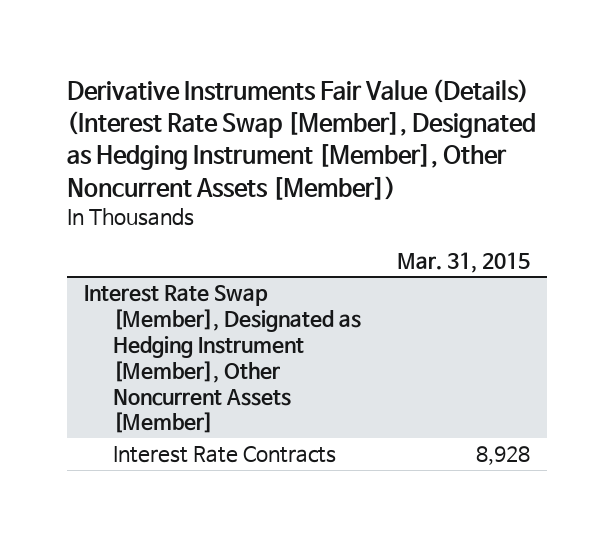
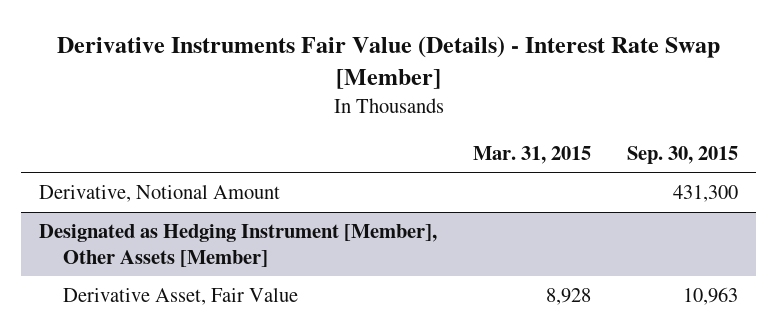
[66,78,536,200] Derivative Instruments Fair Value (Details) (Interest Rate Swap [Member], Designated as Hedging Instrument [Member], Other Noncurrent Assets [Member]) -> [56,35,720,90] Derivative Instruments Fair Value (Details) - Interest Rate Swap [Member]
none -> [627,145,739,164] Sep. 30, 2015
none -> [38,185,280,203] Derivative, Notional Amount
[84,285,362,434] Interest Rate Swap [Member], Designated as Hedging Instrument [Member], Other Noncurrent Assets [Member] -> [38,224,437,267] Designated as Hedging Instrument [Member], Other Assets [Member]
[113,446,337,464] Interest Rate Contracts -> [62,288,298,306] Derivative Asset, Fair Value

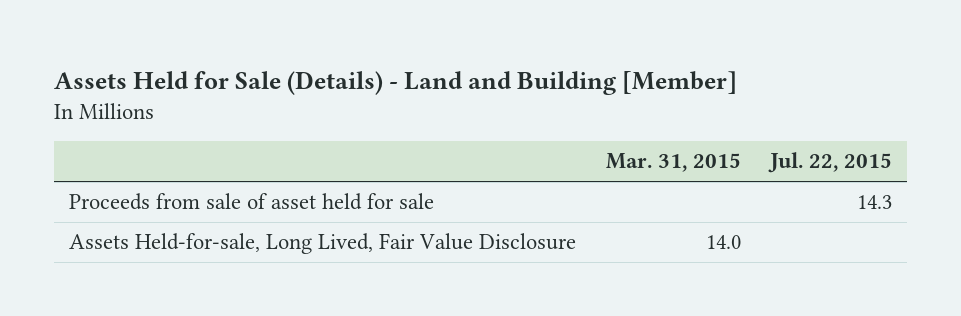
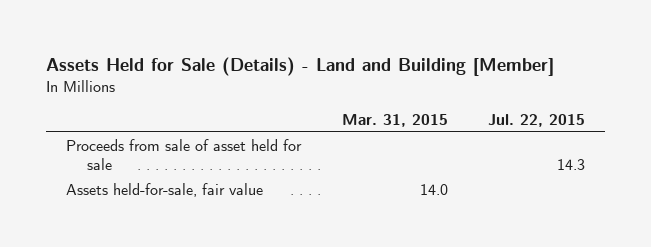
[68,233,576,255] Assets Held-for-sale, Long Lived, Fair Value Disclosure -> [66,182,264,197] Assets held-for-sale, fair value

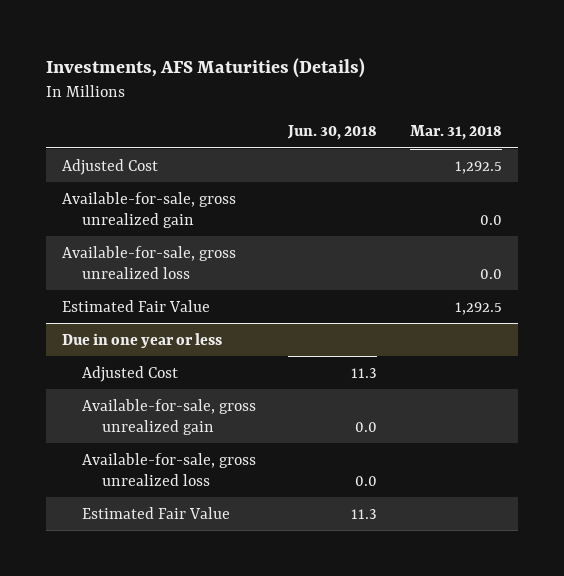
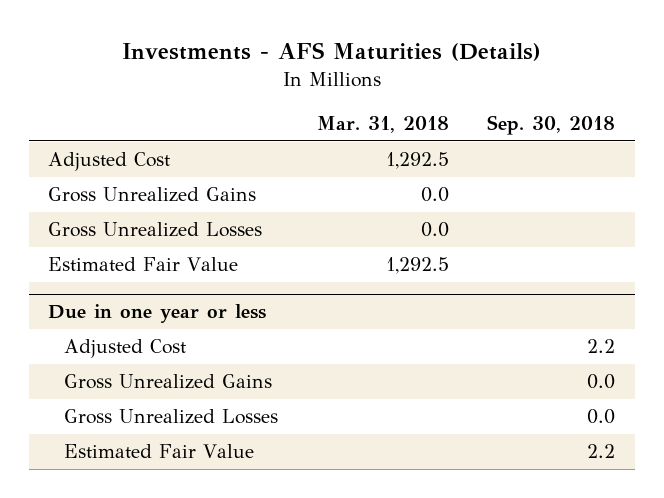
[46,58,366,79] Investments, AFS Maturities (Details) -> [121,42,541,62] Investments - AFS Maturities (Details)
[287,125,378,141] Jun. 30, 2018 -> none
none -> [487,114,616,135] Sep. 30, 2018
[62,191,237,228] Available-for-sale, gross unrealized gain -> [48,187,257,203] Gross Unrealized Gains
[62,245,237,279] Available-for-sale, gross unrealized loss -> [48,222,263,238] Gross Unrealized Losses
[82,398,257,435] Available-for-sale, gross unrealized gain -> [64,374,273,390] Gross Unrealized Gains
[82,452,257,486] Available-for-sale, gross unrealized loss -> [64,409,279,425] Gross Unrealized Losses

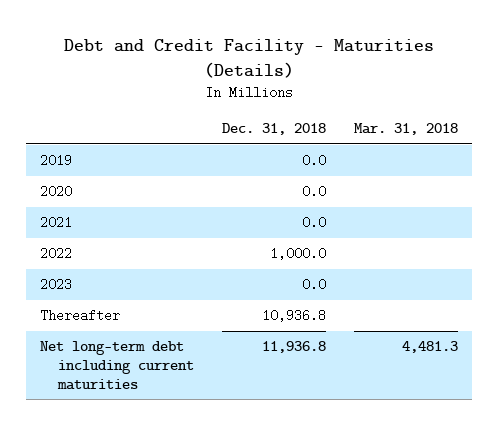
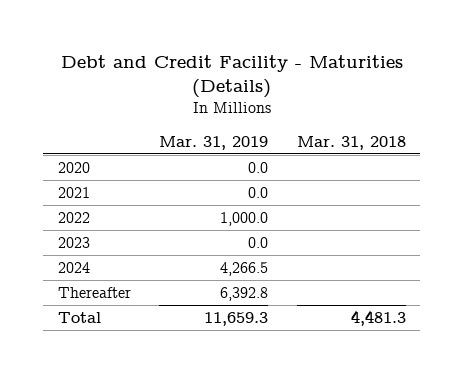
[221,123,326,136] Dec. 31, 2018 -> none
none -> [159,135,269,150] Mar. 31, 2019
[40,154,73,168] 2019 -> none
none -> [57,261,90,273] 2024
[40,341,194,390] Net long-term debt including current maturities -> [57,311,101,323] Total

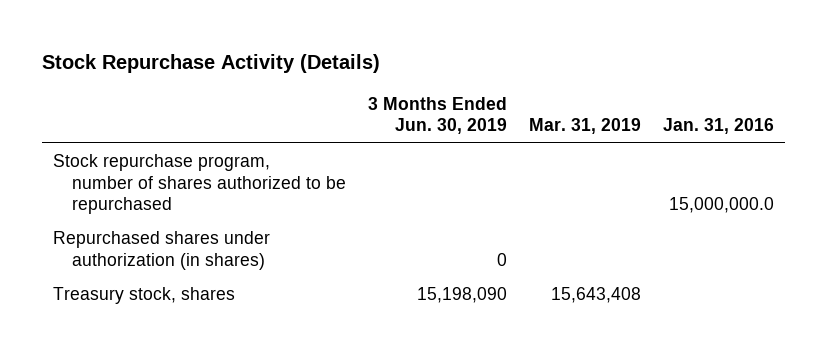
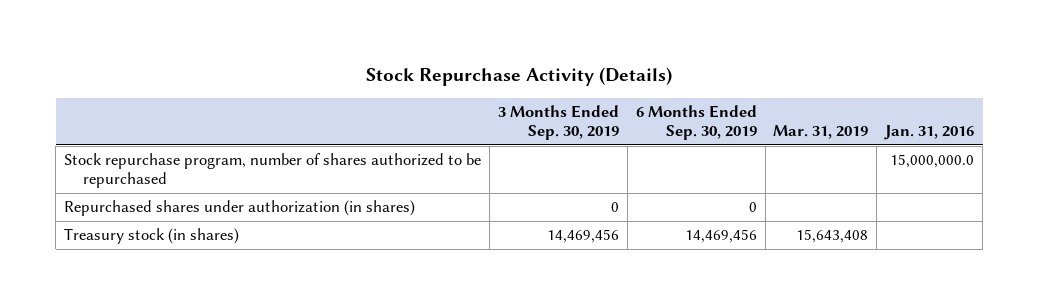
[367,96,507,135] 3 Months Ended Jun. 30, 2019 -> none
none -> [497,105,619,141] 3 Months Ended Sep. 30, 2019
none -> [635,105,757,141] 6 Months Ended Sep. 30, 2019
[53,287,236,305] Treasury stock, shares -> [64,228,240,245] Treasury stock (in shares)

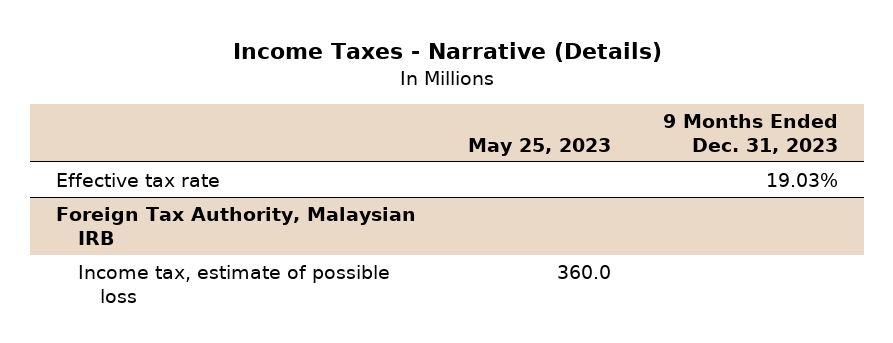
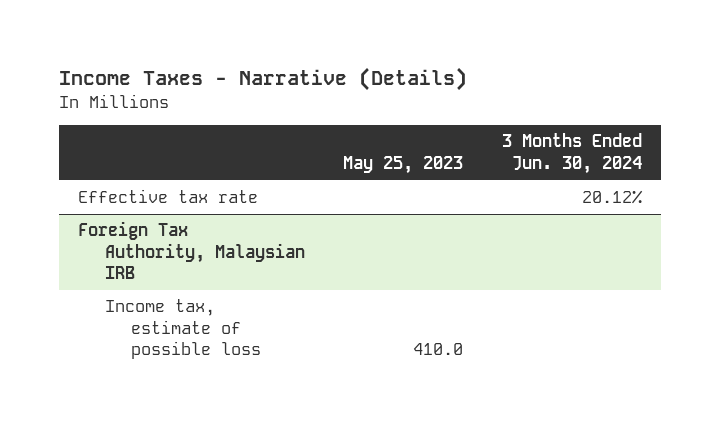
[662,113,838,154] 9 Months Ended Dec. 31, 2023 -> none
none -> [502,133,643,175] 3 Months Ended Jun. 30, 2024
[556,264,611,279] 360.0 -> [413,343,464,356] 410.0

